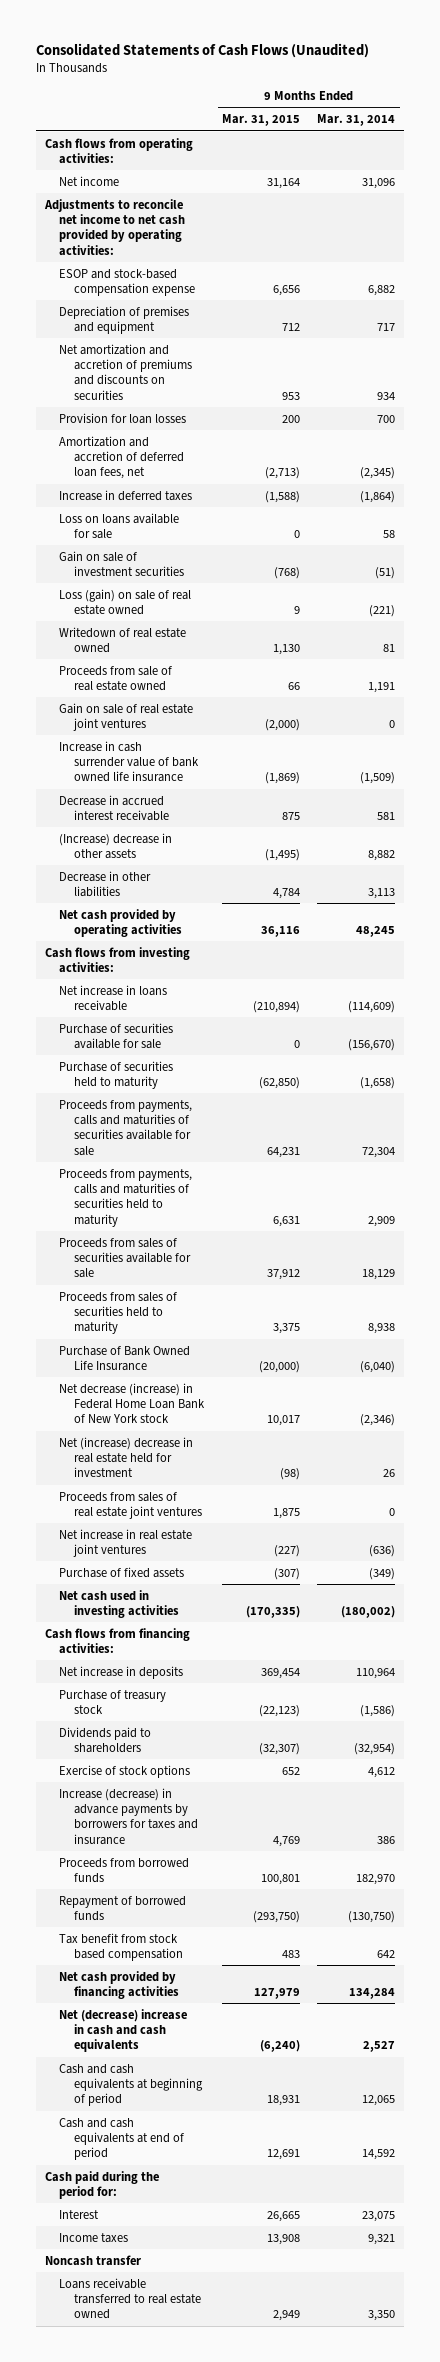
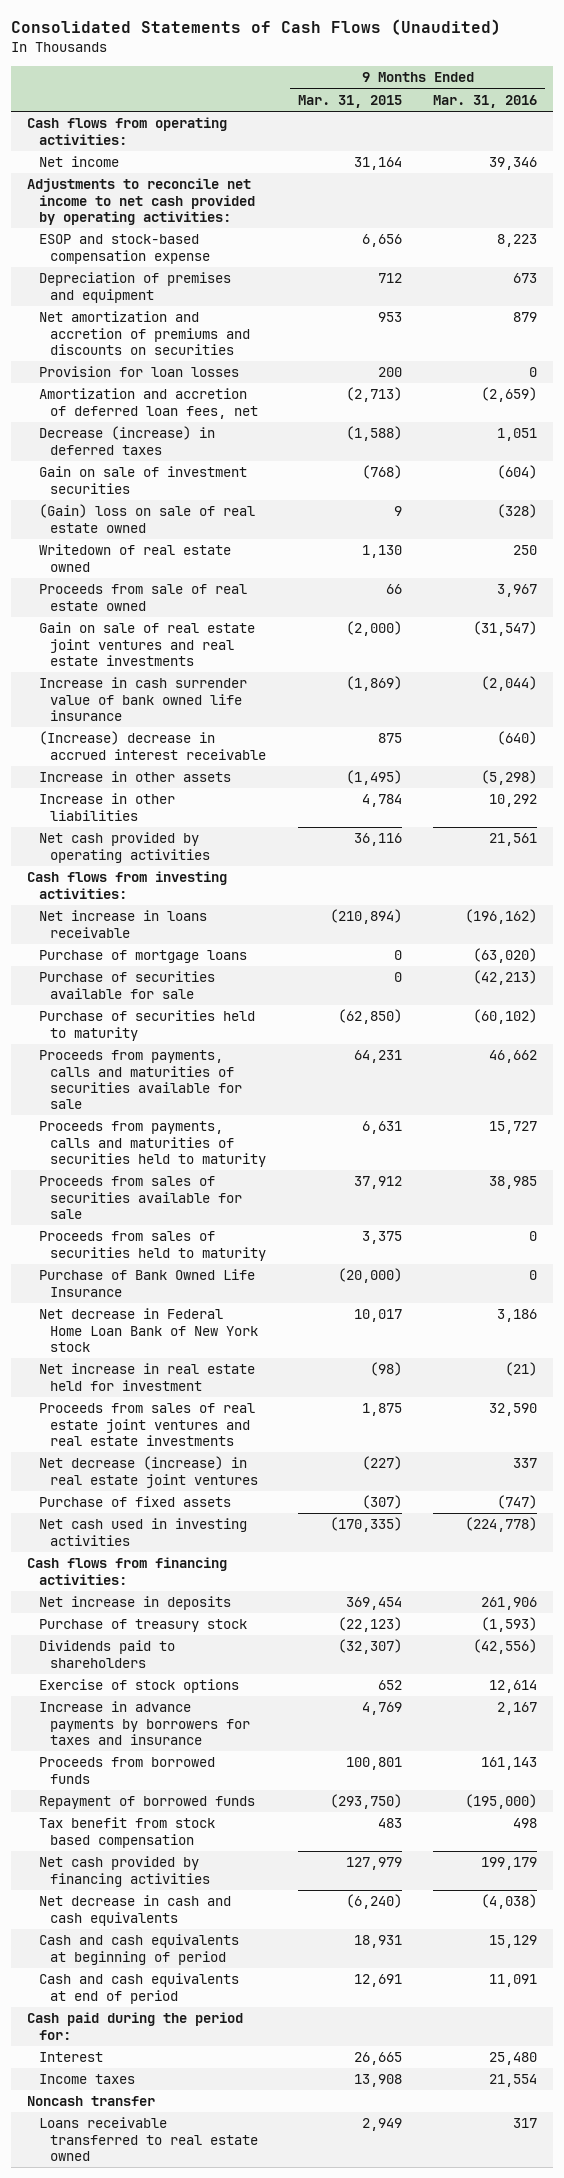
[317,114,396,127] Mar. 31, 2014 -> none
none -> [433,94,538,108] Mar. 31, 2016
[59,512,180,539] Loss on loans available for sale -> none
[59,489,193,501] Increase in deferred taxes -> [38,426,215,455] Decrease (increase) in deferred taxes
[59,588,192,615] Loss (gain) on sale of real estate owned -> [38,504,255,533] (Gain) loss on sale of real estate owned
[59,702,194,731] Gain on sale of real estate joint ventures -> [38,622,255,666] Gain on sale of real estate joint ventures and real estate investments
[59,794,170,821] Decrease in accrued interest receivable -> [38,731,267,760] (Increase) decrease in accrued interest receivable
[59,832,173,859] (Increase) decrease in other assets -> [38,771,231,783] Increase in other assets
[59,870,152,897] Decrease in other liabilities -> [38,793,175,821] Increase in other liabilities
none -> [38,950,247,964] Purchase of mortgage loans
[59,1382,206,1424] Net decrease (increase) in Federal Home Loan Bank of New York stock -> [38,1308,259,1352] Net decrease in Federal Home Loan Bank of New York stock
[59,1436,194,1478] Net (increase) decrease in real estate held for investment -> [38,1363,255,1391] Net increase in real estate held for investment
[59,1491,203,1519] Proceeds from sales of real estate joint ventures -> [38,1403,255,1446] Proceeds from sales of real estate joint ventures and real estate investments
[59,1528,193,1557] Net increase in real estate joint ventures -> [38,1456,259,1488] Net decrease (increase) in real estate joint ventures
[59,1787,199,1845] Increase (decrease) in advance payments by borrowers for taxes and insurance -> [38,1701,251,1745] Increase in advance payments by borrowers for taxes and insurance
[59,2008,188,2053] Net (decrease) increase in cash and cash equivalents -> [38,1895,231,1926] Net decrease in cash and cash equivalents

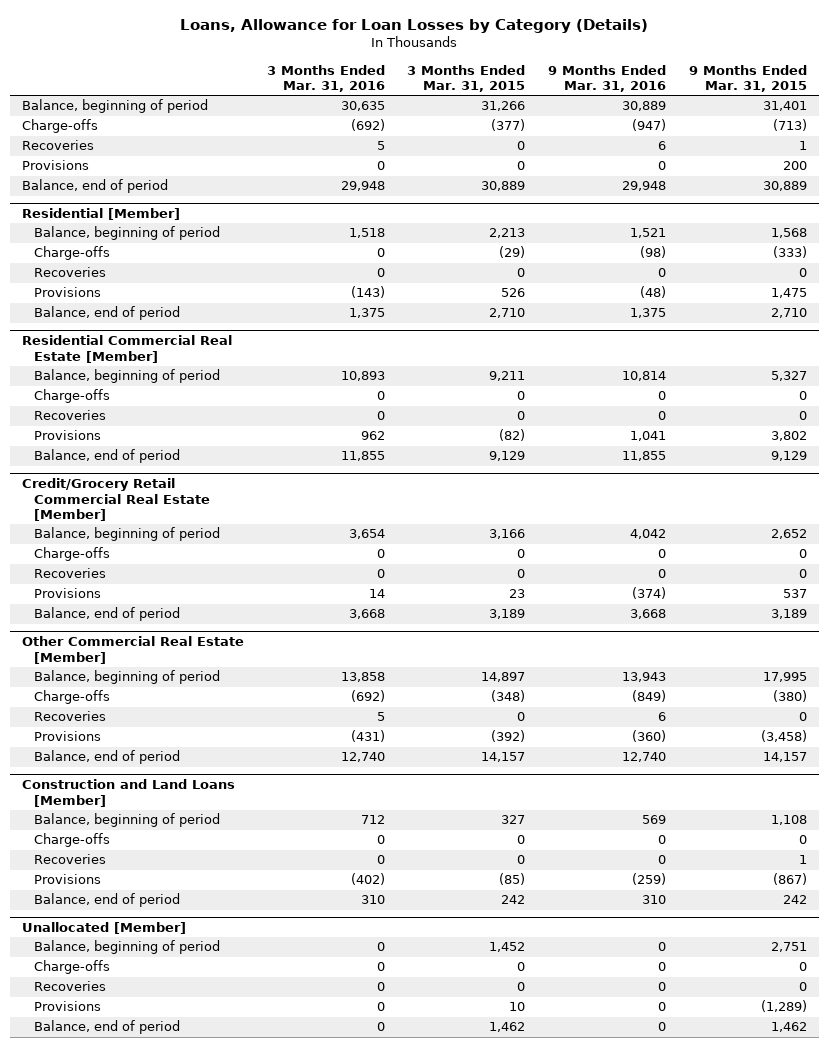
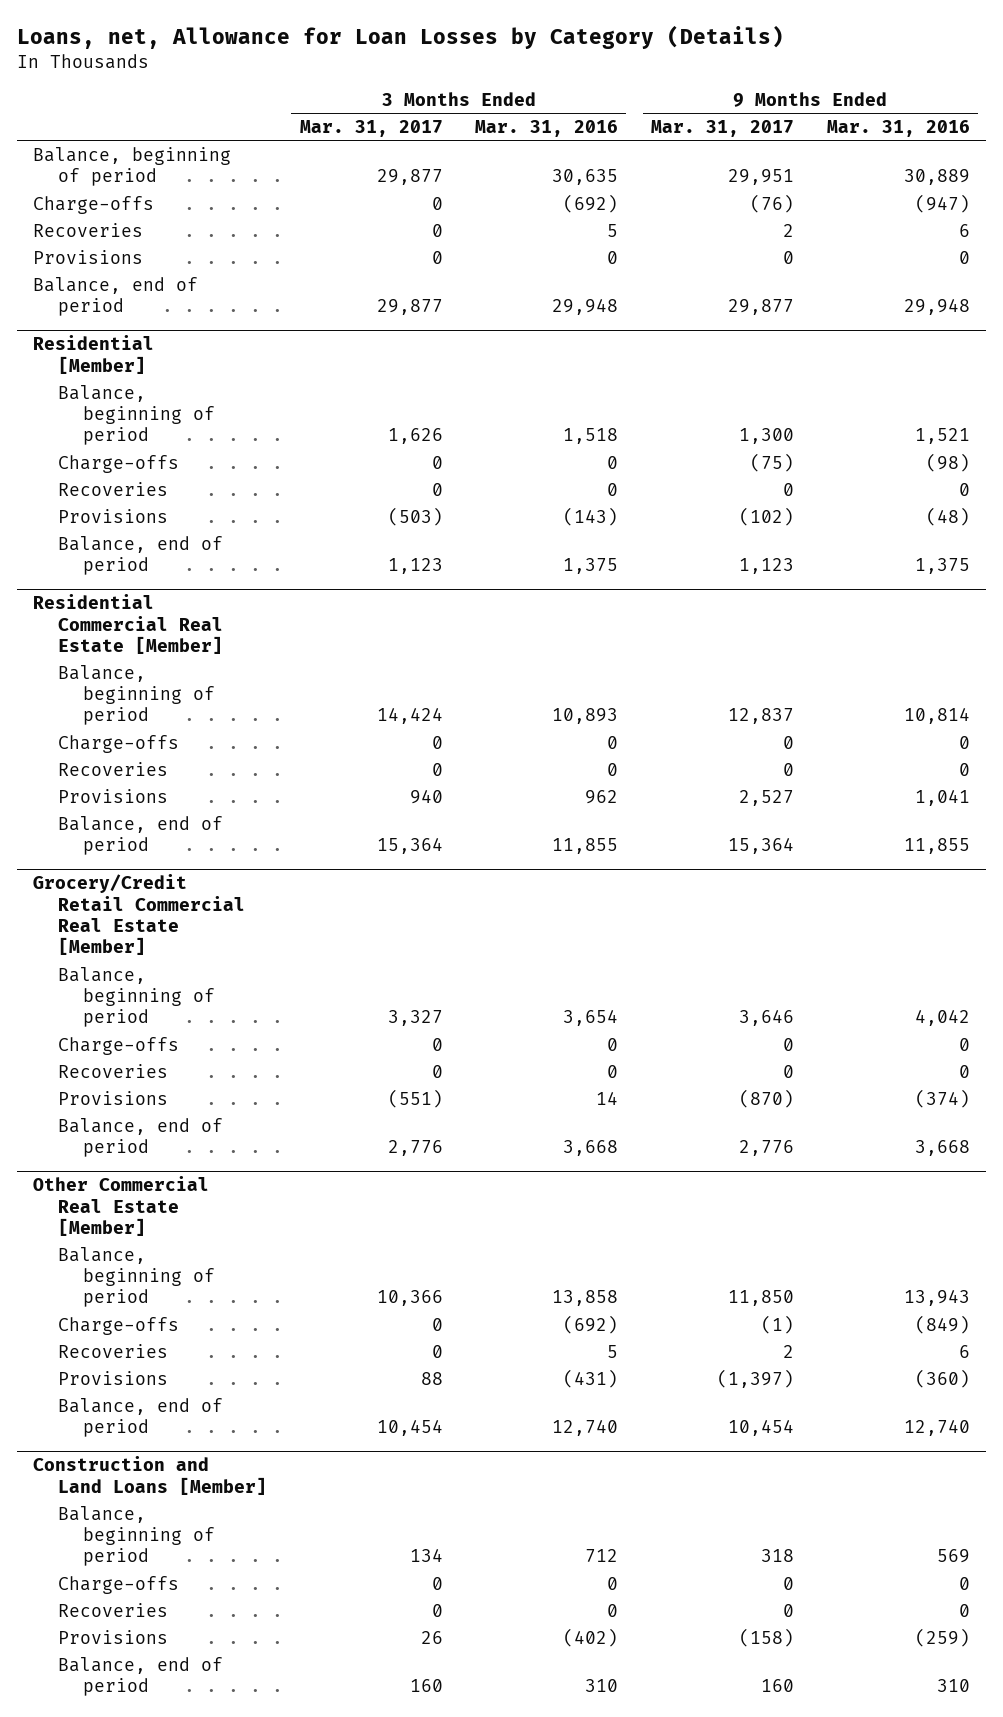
[180,19,649,34] Loans, Allowance for Loan Losses by Category (Details) -> [16,25,784,50] Loans, net, Allowance for Loan Losses by Category (Details)
[407,64,526,93] 3 Months Ended Mar. 31, 2015 -> none
[689,64,808,93] 9 Months Ended Mar. 31, 2015 -> none
none -> [299,119,443,137] Mar. 31, 2017
none -> [651,119,795,137] Mar. 31, 2017
[21,478,210,522] Credit/Grocery Retail Commercial Real Estate [Member] -> [33,874,245,956] Grocery/Credit Retail Commercial Real Estate [Member]
[21,922,186,935] Unallocated [Member] -> none
[33,940,220,955] Balance, beginning of period -> none
[33,960,110,975] Charge-offs -> none
[33,981,106,992] Recoveries -> none
[33,1001,101,1012] Provisions -> none
[33,1020,180,1035] Balance, end of period -> none

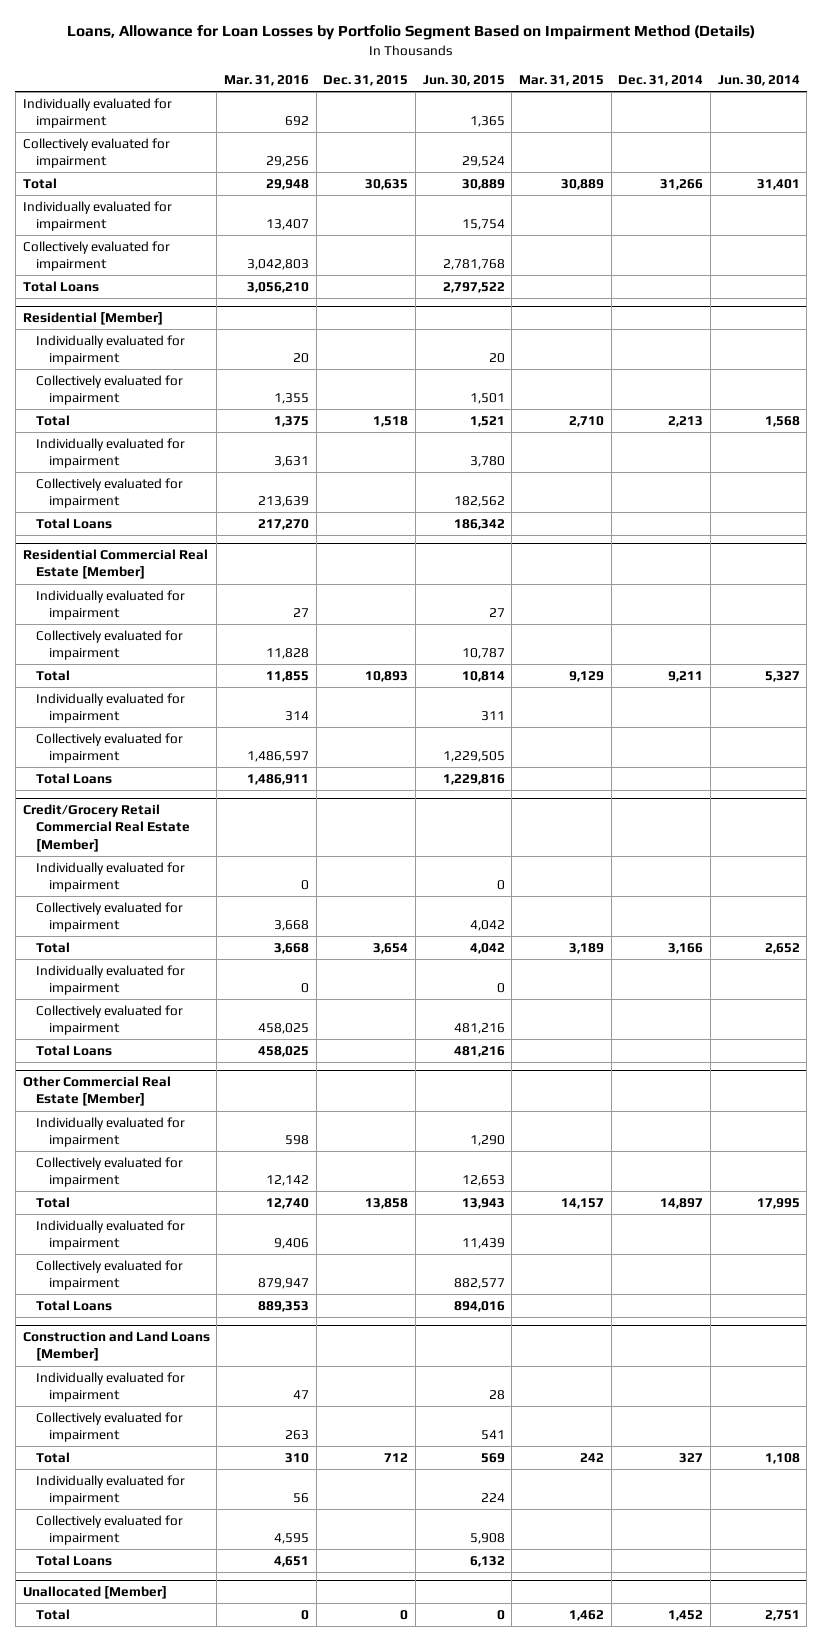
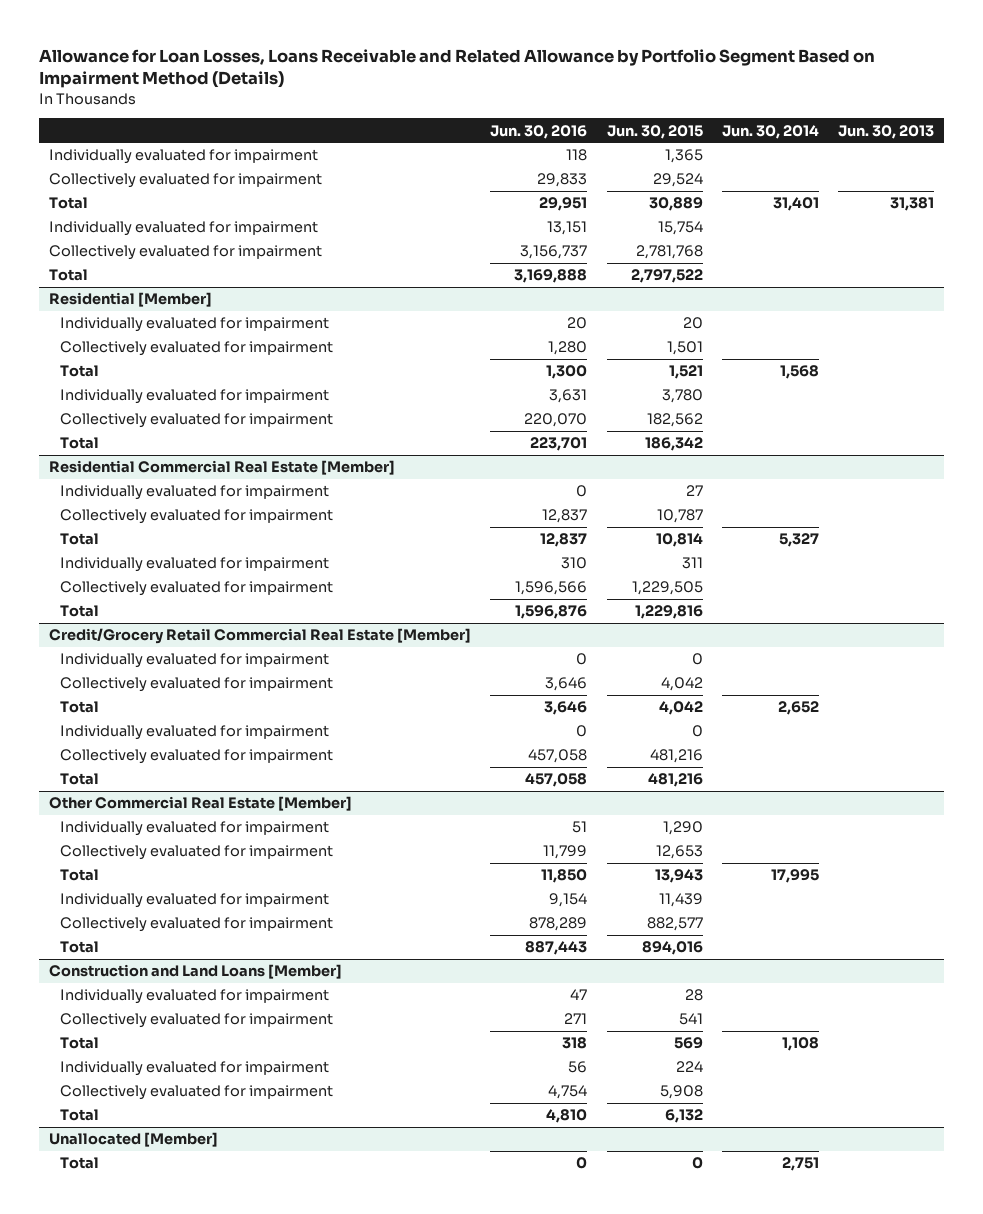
[67,25,756,41] Loans, Allowance for Loan Losses by Portfolio Segment Based on Impairment Method (Details) -> [39,48,876,89] Allowance for Loan Losses, Loans Receivable and Related Allowance by Portfolio Segment Based on Impairment Method (Details)
[223,75,309,87] Mar. 31, 2016 -> none
[323,75,409,87] Dec. 31, 2015 -> none
[518,75,604,87] Mar. 31, 2015 -> none
[618,75,704,87] Dec. 31, 2014 -> none
none -> [490,124,588,139] Jun. 30, 2016
none -> [838,124,935,139] Jun. 30, 2013
[22,280,99,292] Total Loans -> [49,269,89,282] Total
[35,517,112,529] Total Loans -> [59,437,99,450] Total
[35,772,112,784] Total Loans -> [59,605,99,618] Total
[35,1044,112,1056] Total Loans -> [59,773,99,786] Total
[35,1299,112,1311] Total Loans -> [59,941,99,954] Total
[35,1554,112,1566] Total Loans -> [59,1109,99,1122] Total

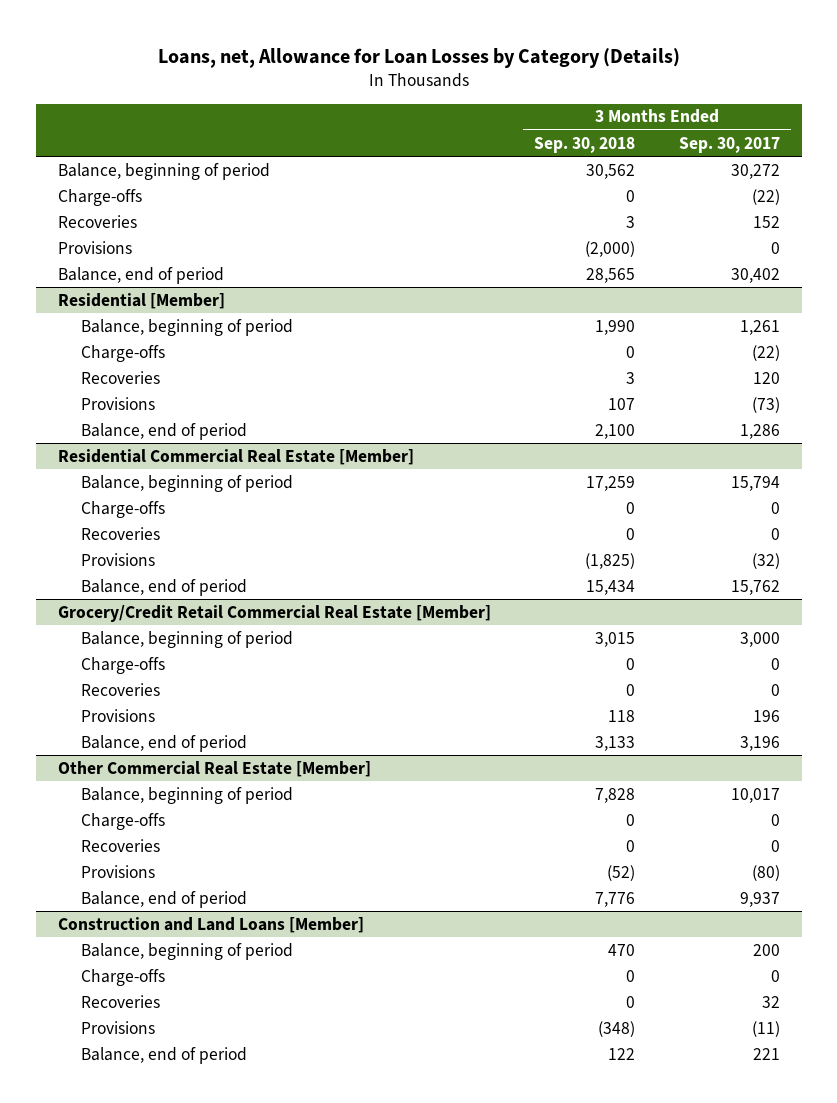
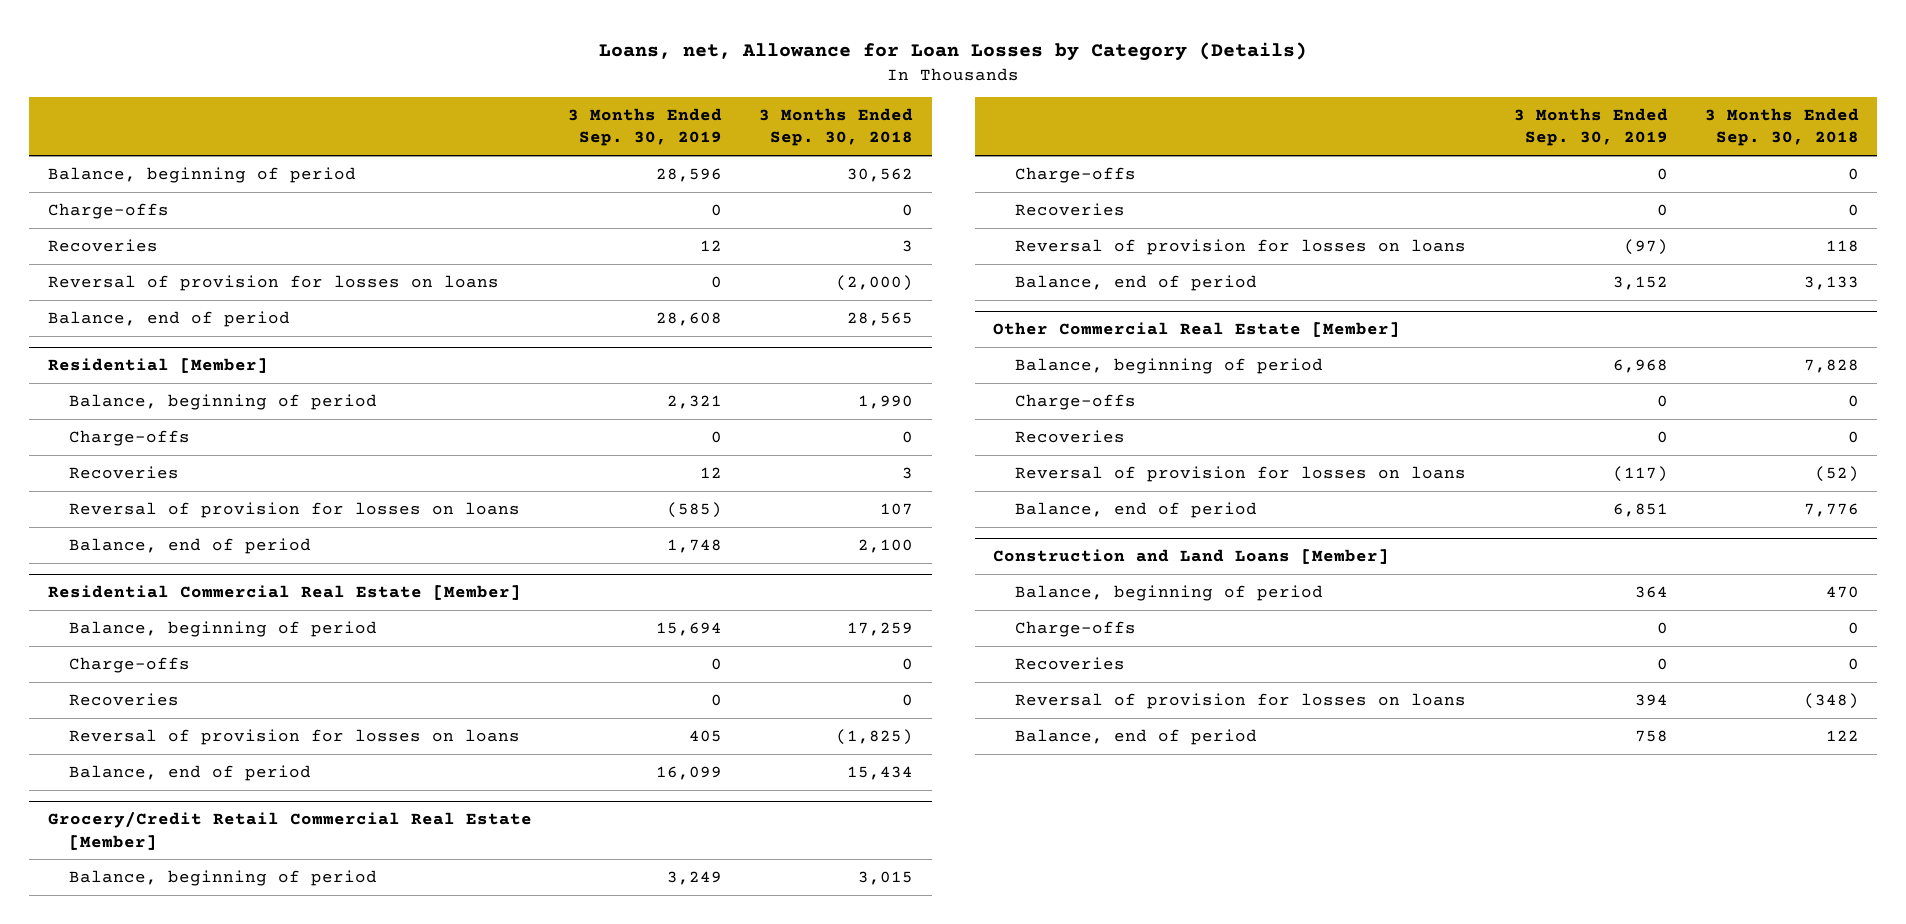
[678,136,780,153] Sep. 30, 2017 -> none
none -> [568,108,723,147] 3 Months Ended Sep. 30, 2019
[57,240,132,254] Provisions -> [47,274,499,291] Reversal of provision for losses on loans
[80,396,155,410] Provisions -> [68,501,520,518] Reversal of provision for losses on loans
[80,552,155,566] Provisions -> [68,728,520,745] Reversal of provision for losses on loans
[80,708,155,722] Provisions -> [1014,238,1466,255] Reversal of provision for losses on loans
[80,864,155,878] Provisions -> [1014,465,1466,482] Reversal of provision for losses on loans
[80,1020,155,1034] Provisions -> [1014,692,1466,709] Reversal of provision for losses on loans

